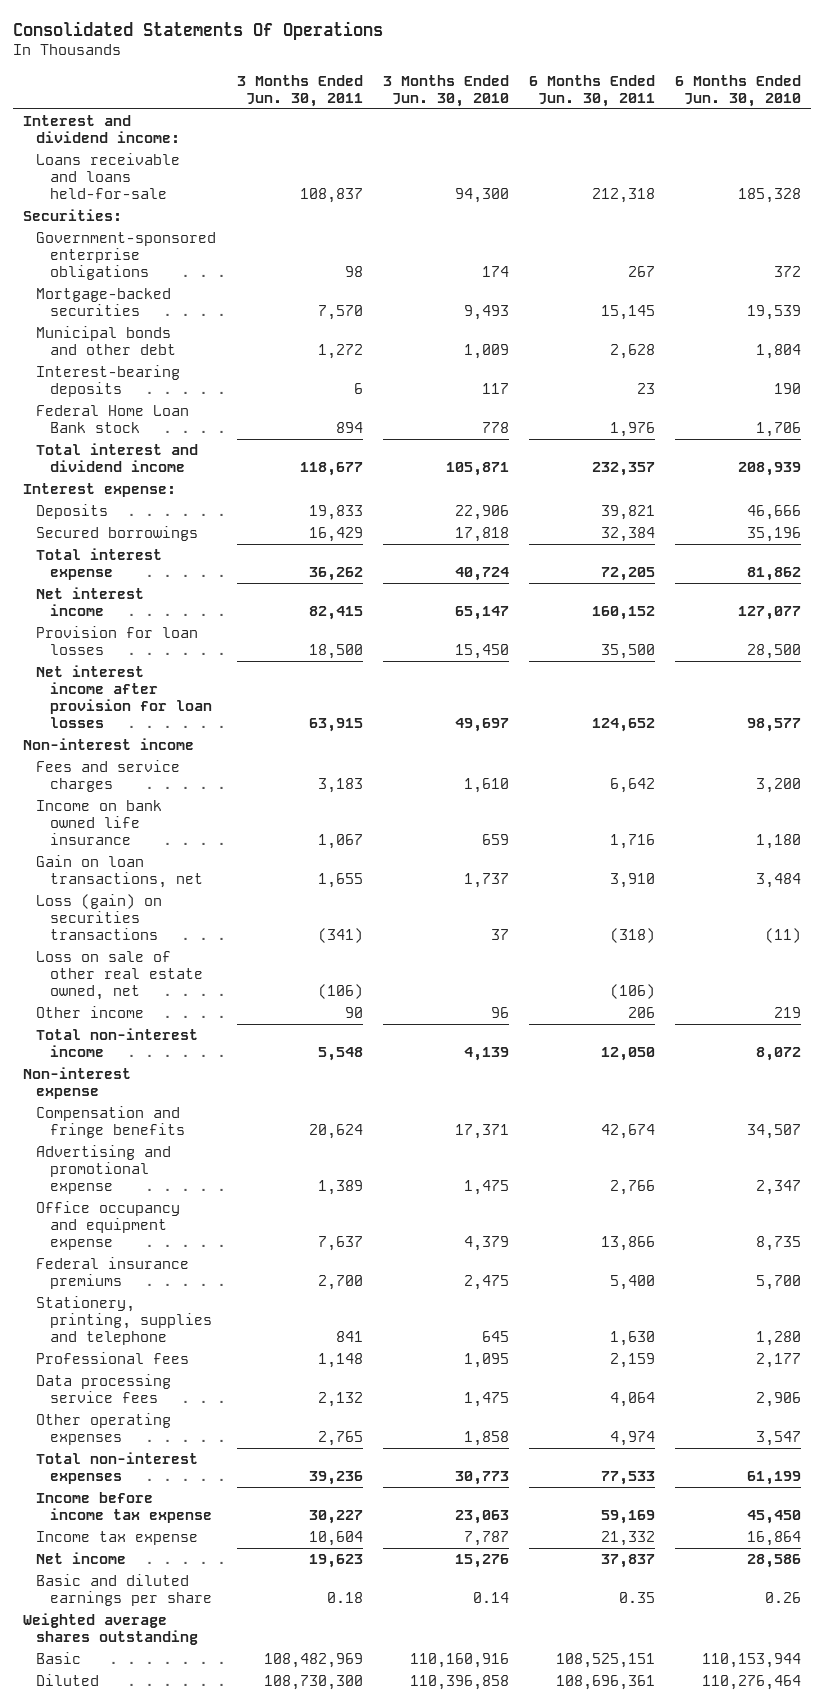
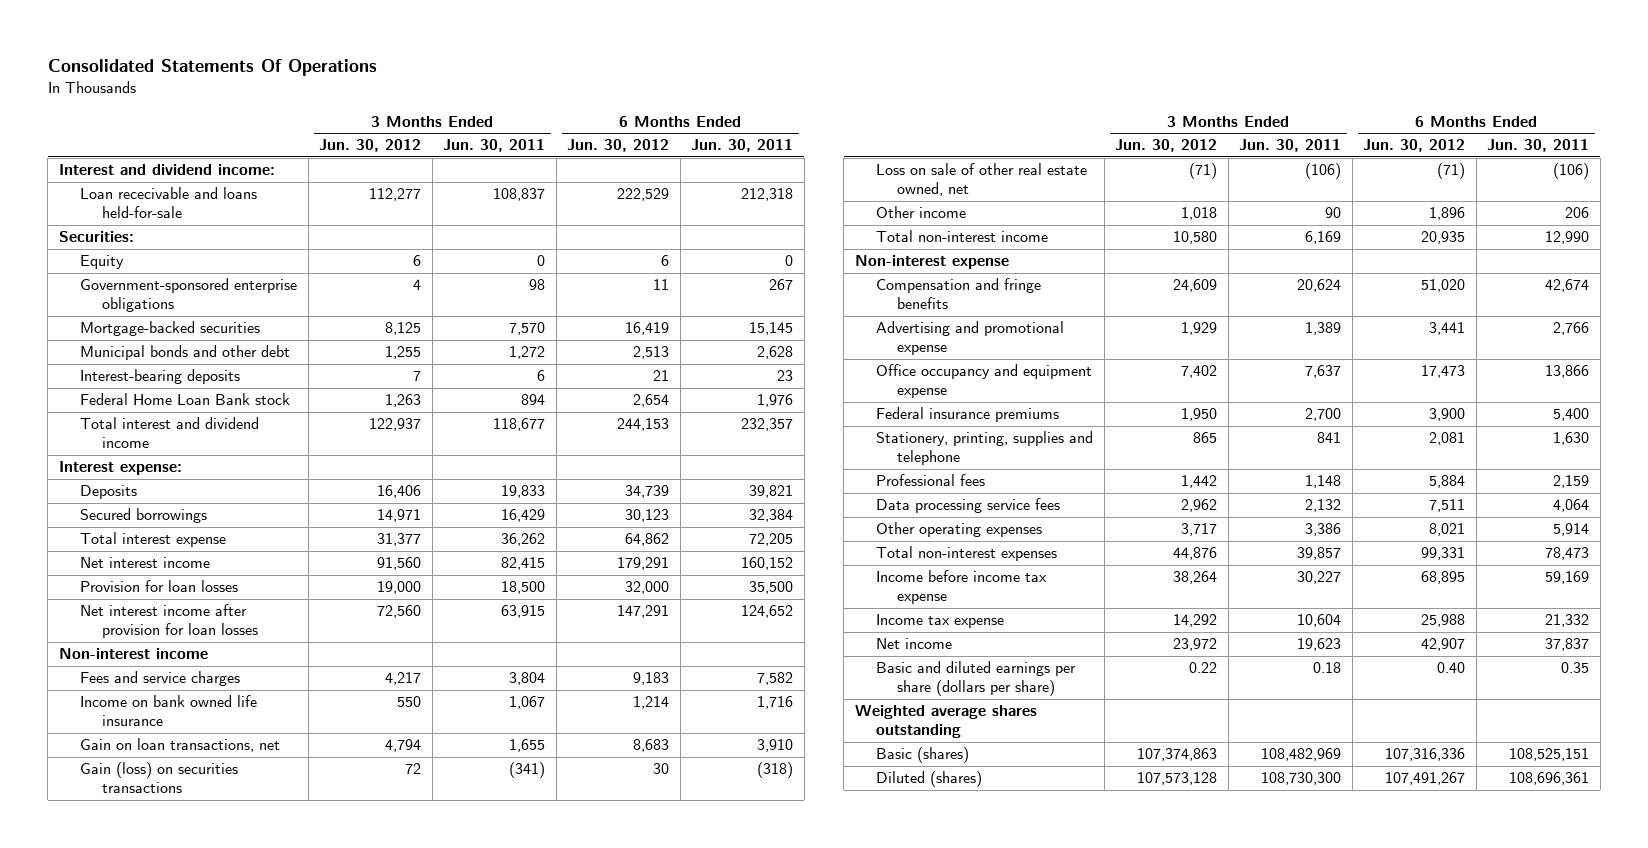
[382,74,509,108] 3 Months Ended Jun. 30, 2010 -> none
[674,74,801,108] 6 Months Ended Jun. 30, 2010 -> none
none -> [319,139,422,153] Jun. 30, 2012
none -> [567,139,670,153] Jun. 30, 2012
[36,152,181,200] Loans receivable and loans held-for-sale -> [80,187,258,219] Loan rececivable and loans held-for-sale
none -> [80,255,125,270] Equity
[317,778,363,794] 3,183 -> [509,672,546,686] 3,804
[609,778,655,794] 6,642 -> [757,672,794,686] 7,582
[36,893,163,941] Loss (gain) on securities transactions -> [80,762,239,794] Gain (loss) on securities transactions
[317,1047,363,1062] 5,548 -> [1305,231,1342,245] 6,169
[600,1047,655,1062] 12,050 -> [1545,231,1590,245] 12,990
[317,1431,363,1447] 2,765 -> [1305,523,1342,537] 3,386
[609,1431,655,1447] 4,974 -> [1553,523,1590,537] 5,914
[308,1471,363,1486] 39,236 -> [1297,547,1342,561] 39,857
[600,1471,655,1486] 77,533 -> [1545,547,1590,561] 78,473
[36,1573,212,1607] Basic and diluted earnings per share -> [876,661,1077,697] Basic and diluted earnings per share (dollars per share)
[36,1651,82,1664] Basic -> [876,747,970,764] Basic (shares)
[36,1673,100,1686] Diluted -> [876,771,983,788] Diluted (shares)

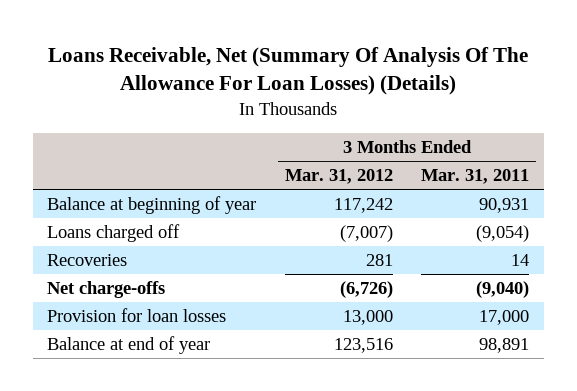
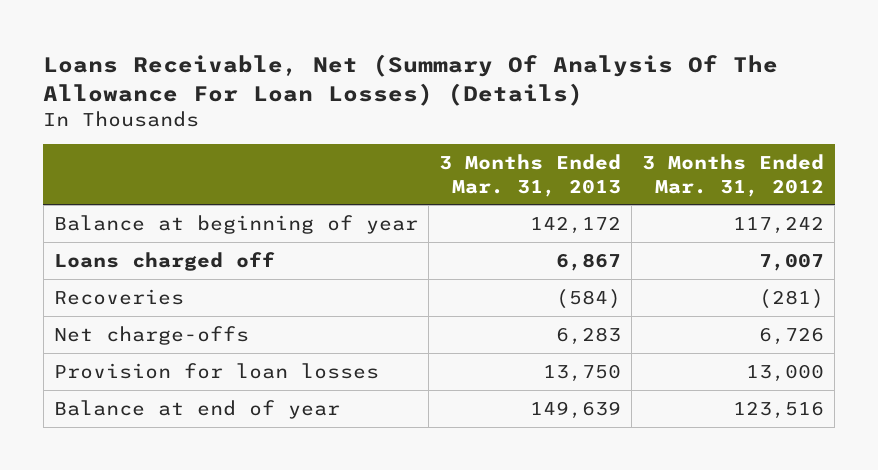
[421,169,530,185] Mar. 31, 2011 -> none
none -> [438,153,621,197] 3 Months Ended Mar. 31, 2013
[339,225,393,243] (7,007) -> [758,252,824,271] 7,007
[365,254,393,267] 281 -> [758,288,824,309] (281)
[339,281,393,299] (6,726) -> [758,326,824,345] 6,726

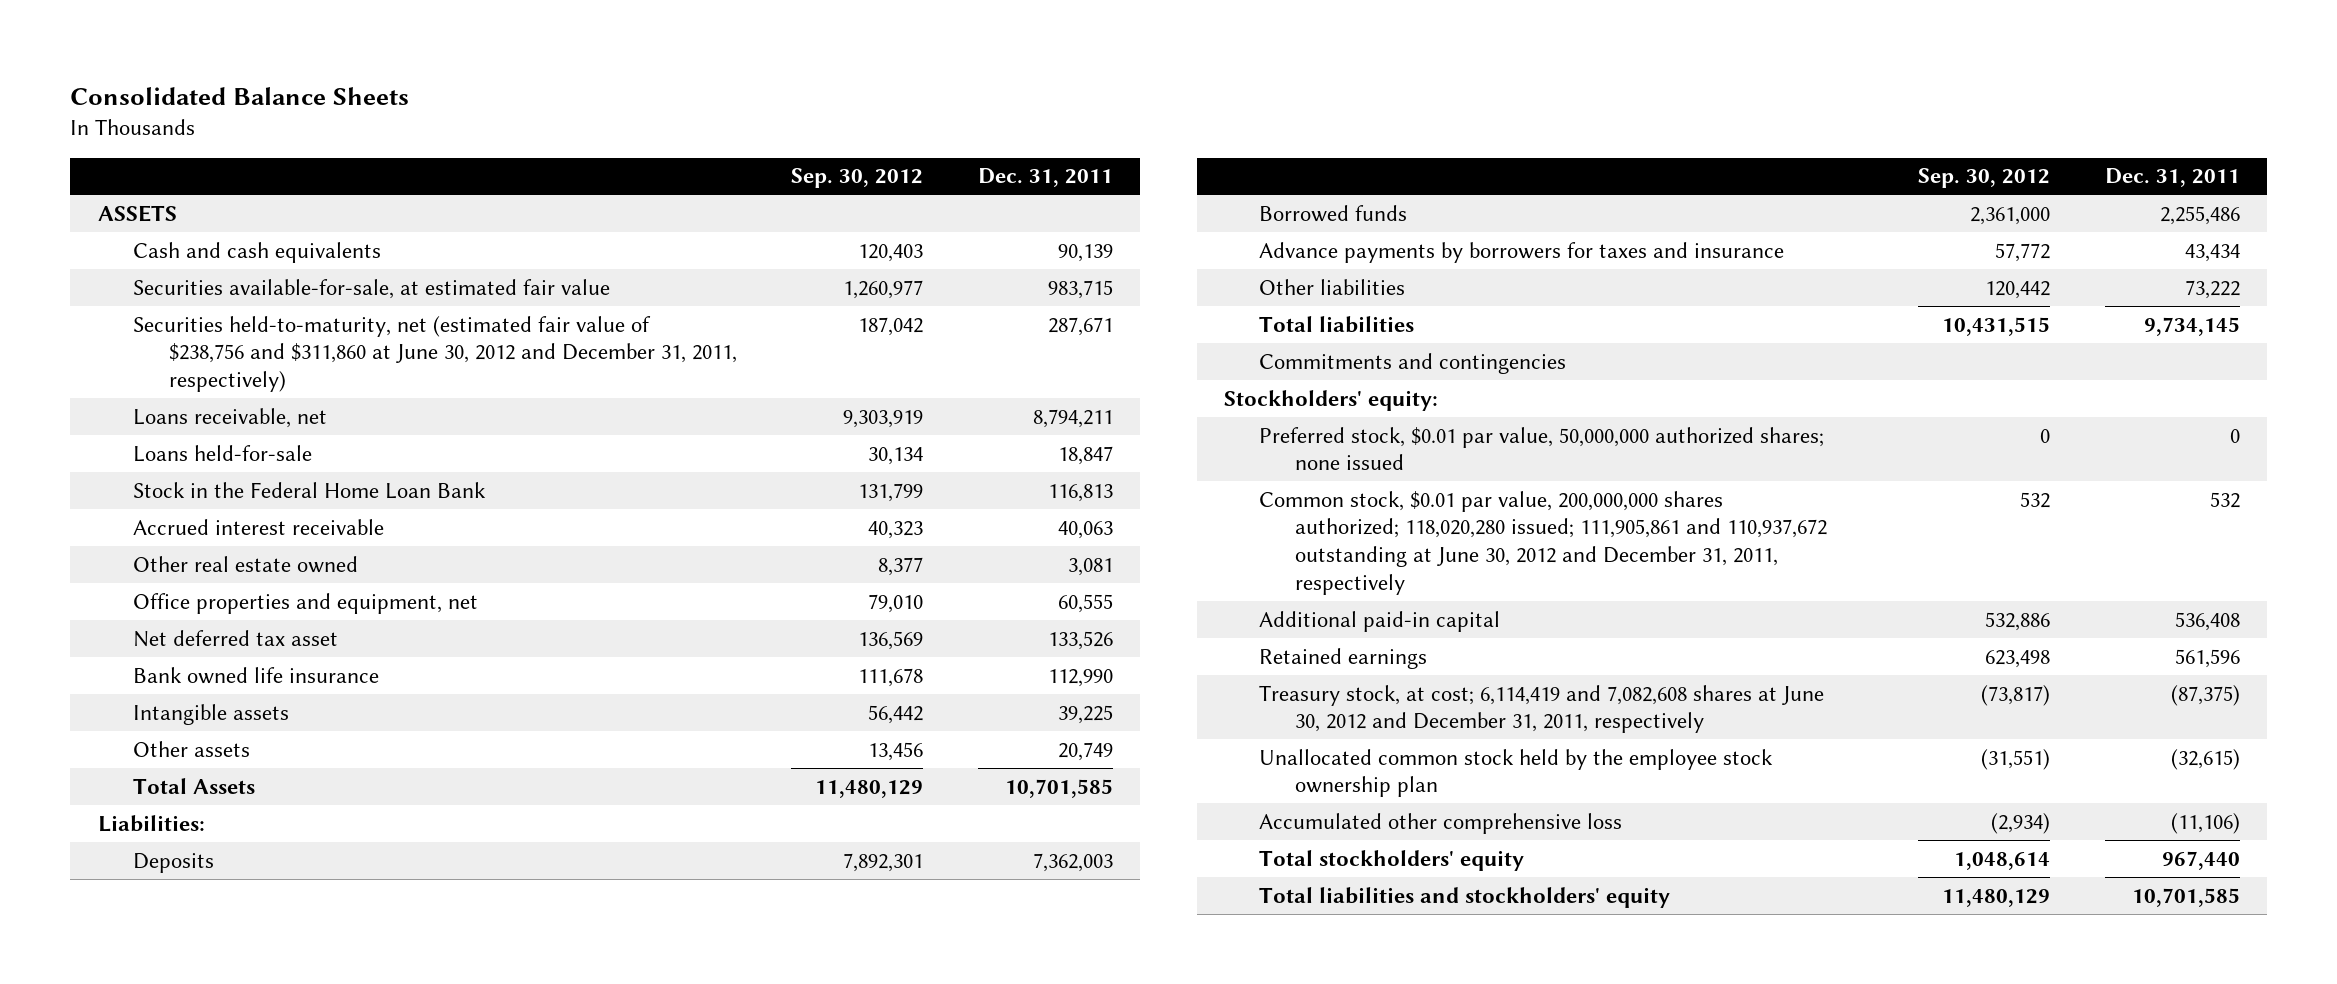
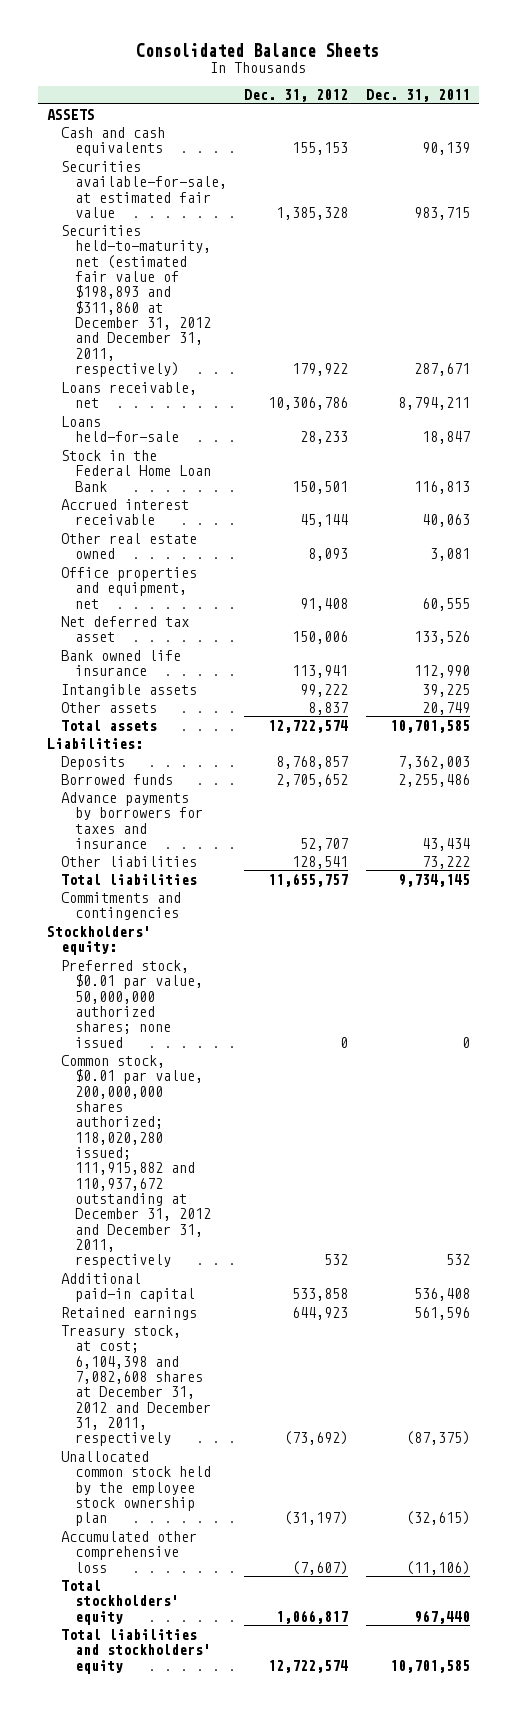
[791,168,924,189] Sep. 30, 2012 -> none
none -> [244,89,349,103] Dec. 31, 2012
[133,315,737,392] Securities held-to-maturity, net (estimated fair value of $238,756 and $311,860 at June 30, 2012 and December 31, 2011, respectively) -> [60,224,211,377] Securities held-to-maturity, net (estimated fair value of $198,893 and $311,860 at December 31, 2012 and December 31, 2011, respectively)
[133,777,256,794] Total Assets -> [60,719,157,731] Total assets
[1259,490,1828,595] Common stock, $0.01 par value, 200,000,000 shares authorized; 118,020,280 issued; 111,905,861 and 110,937,672 outstanding at June 30, 2012 and December 31, 2011, respectively -> [60,1054,211,1269] Common stock, $0.01 par value, 200,000,000 shares authorized; 118,020,280 issued; 111,915,882 and 110,937,672 outstanding at December 31, 2012 and December 31, 2011, respectively
[1259,684,1825,734] Treasury stock, at cost; 6,114,419 and 7,082,608 shares at June 30, 2012 and December 31, 2011, respectively -> [60,1324,211,1447] Treasury stock, at cost; 6,104,398 and 7,082,608 shares at December 31, 2012 and December 31, 2011, respectively

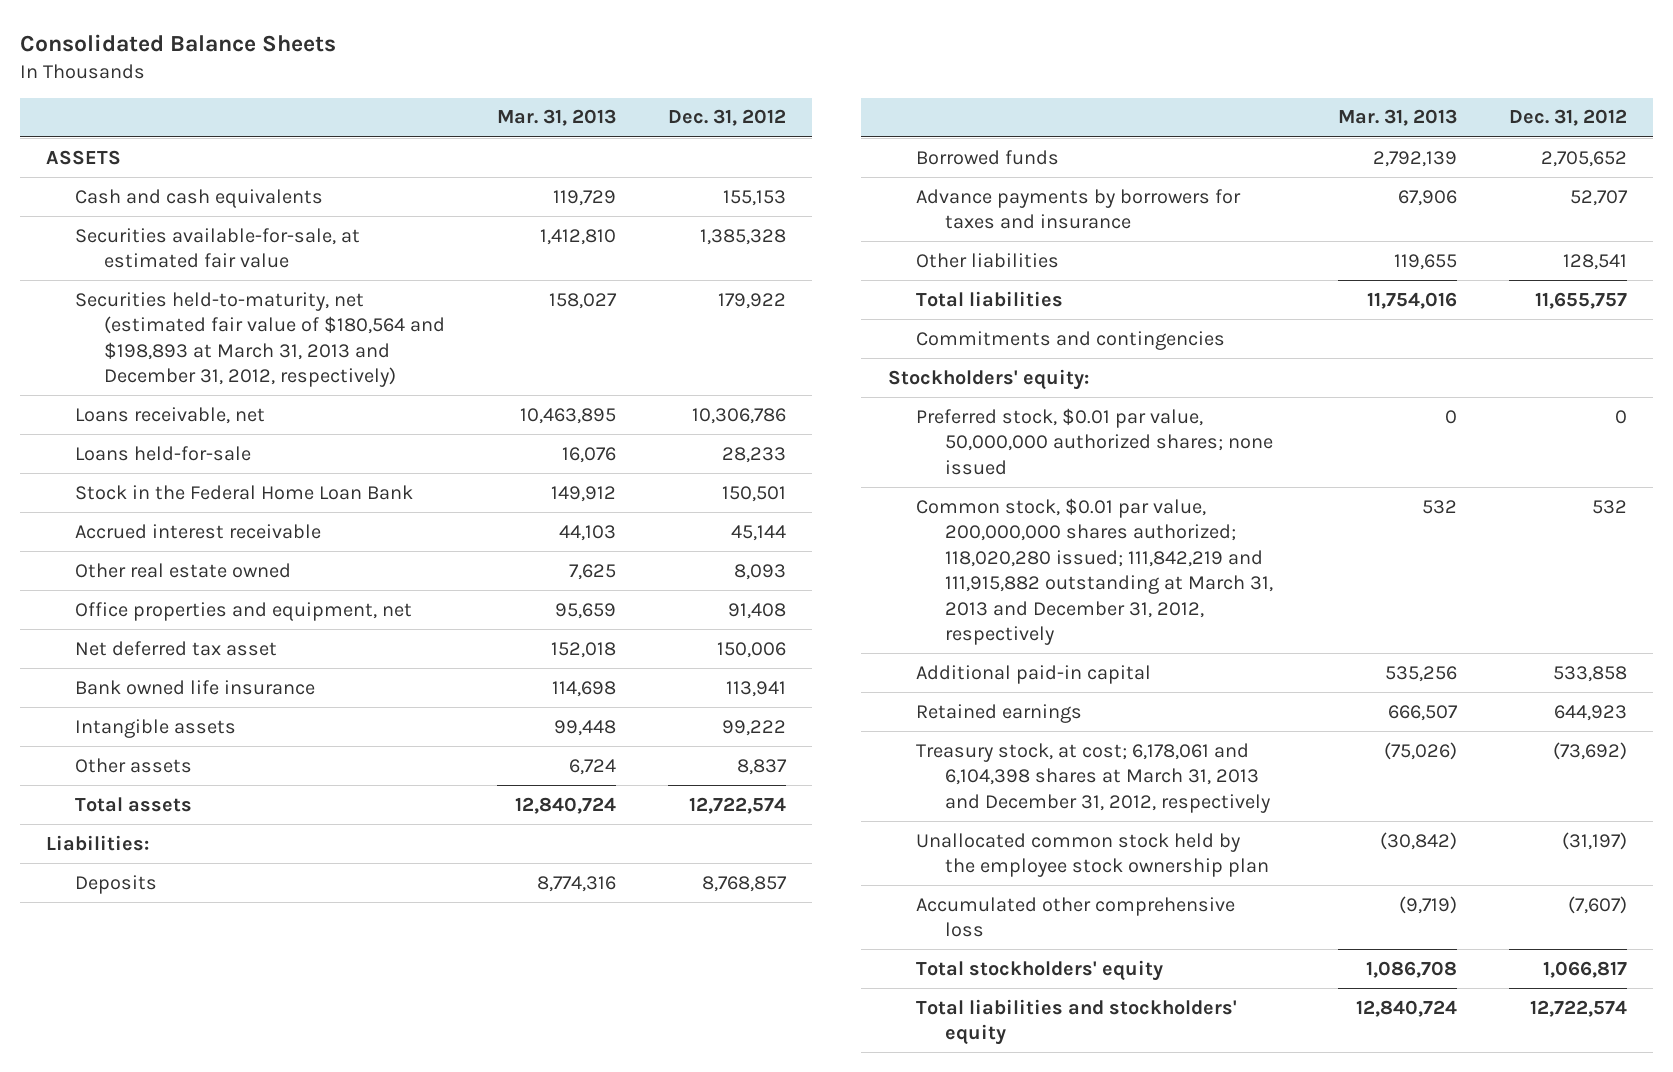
[366,89,471,103] Dec. 31, 2011 -> none
none -> [496,109,616,127] Mar. 31, 2013
[60,224,211,377] Securities held-to-maturity, net (estimated fair value of $198,893 and $311,860 at December 31, 2012 and December 31, 2011, respectively) -> [74,291,445,388] Securities held-to-maturity, net (estimated fair value of $180,564 and $198,893 at March 31, 2013 and December 31, 2012, respectively)
[60,1054,211,1269] Common stock, $0.01 par value, 200,000,000 shares authorized; 118,020,280 issued; 111,915,882 and 110,937,672 outstanding at December 31, 2012 and December 31, 2011, respectively -> [916,497,1273,646] Common stock, $0.01 par value, 200,000,000 shares authorized; 118,020,280 issued; 111,842,219 and 111,915,882 outstanding at March 31, 2013 and December 31, 2012, respectively
[60,1324,211,1447] Treasury stock, at cost; 6,104,398 and 7,082,608 shares at December 31, 2012 and December 31, 2011, respectively -> [916,742,1270,813] Treasury stock, at cost; 6,178,061 and 6,104,398 shares at March 31, 2013 and December 31, 2012, respectively

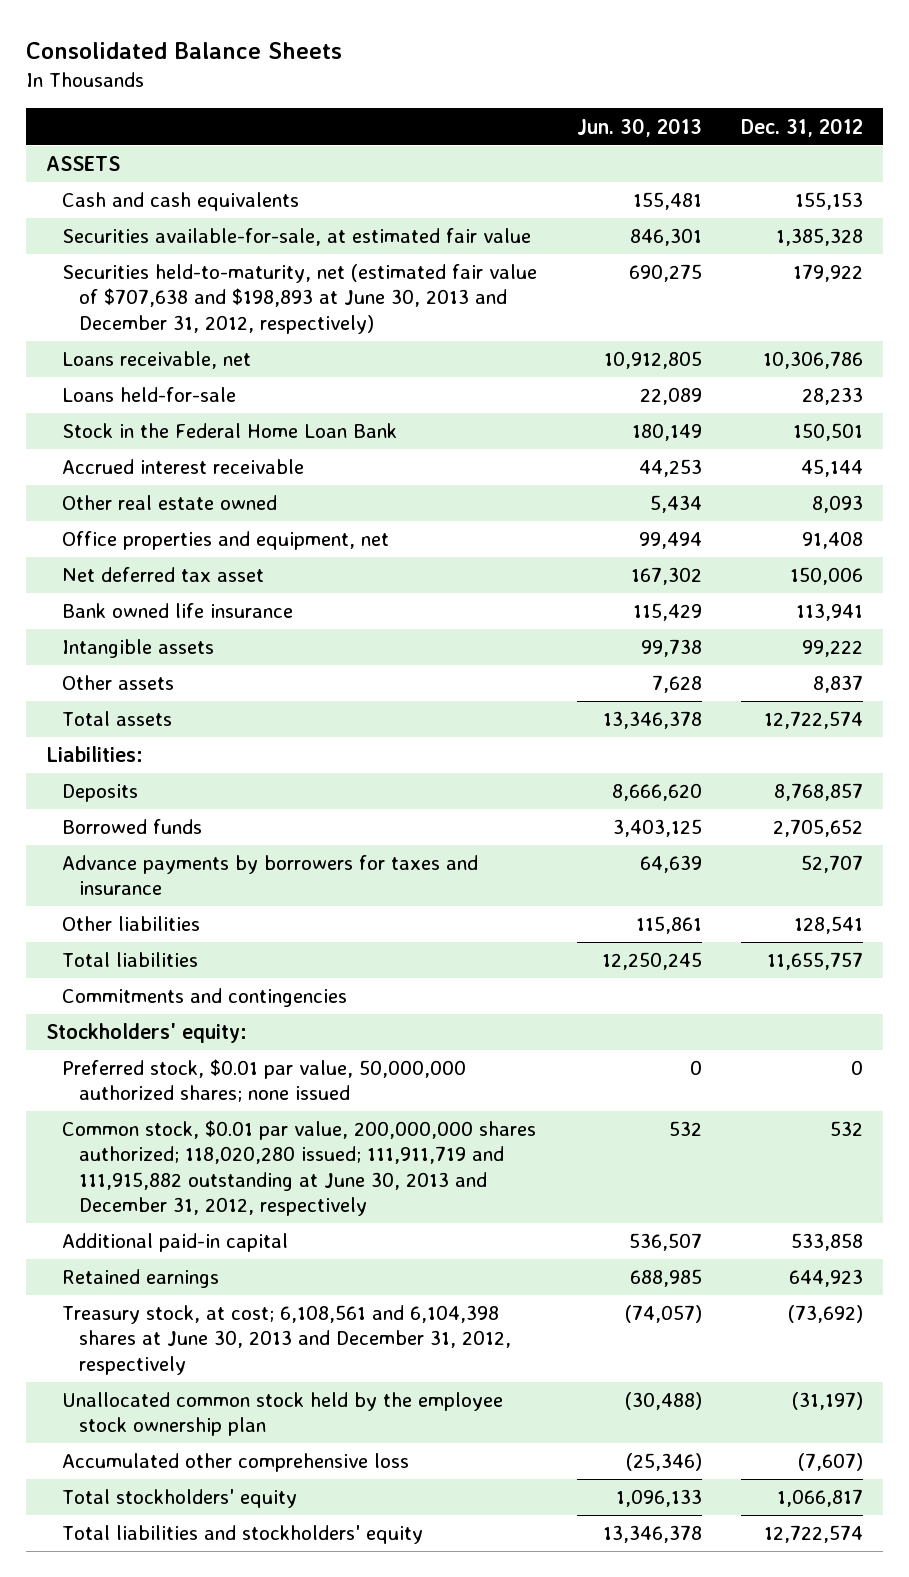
[496,109,616,127] Mar. 31, 2013 -> none
none -> [576,117,702,137] Jun. 30, 2013
[74,291,445,388] Securities held-to-maturity, net (estimated fair value of $180,564 and $198,893 at March 31, 2013 and December 31, 2012, respectively) -> [62,264,538,334] Securities held-to-maturity, net (estimated fair value of $707,638 and $198,893 at June 30, 2013 and December 31, 2012, respectively)
[916,497,1273,646] Common stock, $0.01 par value, 200,000,000 shares authorized; 118,020,280 issued; 111,842,219 and 111,915,882 outstanding at March 31, 2013 and December 31, 2012, respectively -> [62,1120,537,1216] Common stock, $0.01 par value, 200,000,000 shares authorized; 118,020,280 issued; 111,911,719 and 111,915,882 outstanding at June 30, 2013 and December 31, 2012, respectively
[916,742,1270,813] Treasury stock, at cost; 6,178,061 and 6,104,398 shares at March 31, 2013 and December 31, 2012, respectively -> [62,1305,511,1375] Treasury stock, at cost; 6,108,561 and 6,104,398 shares at June 30, 2013 and December 31, 2012, respectively

